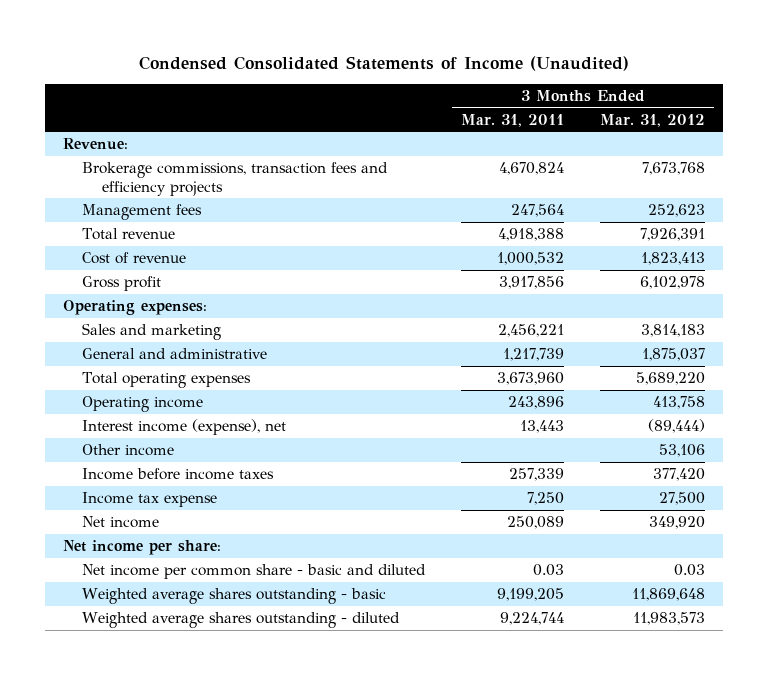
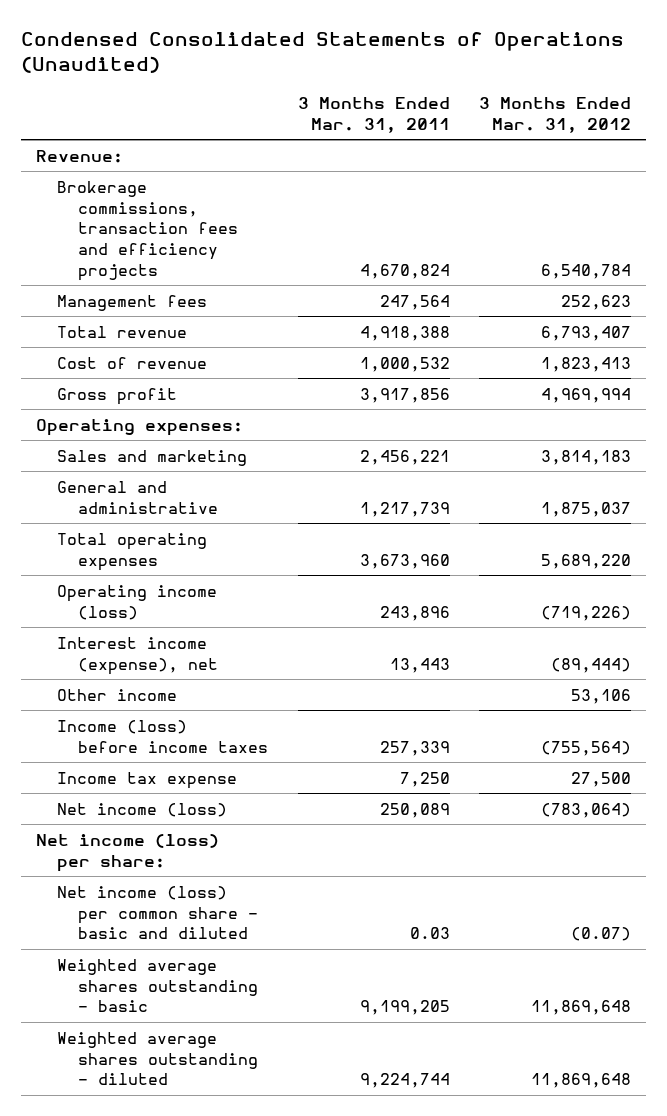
[139,55,630,71] Condensed Consolidated Statements of Income (Unaudited) -> [20,31,624,74] Condensed Consolidated Statements of Operations (Unaudited)
[642,162,706,176] 7,673,768 -> [541,264,632,280] 6,540,784
[640,228,706,242] 7,926,391 -> [541,325,632,341] 6,793,407
[640,276,706,290] 6,102,978 -> [541,387,632,403] 4,969,994
[82,396,204,413] Operating income -> [56,584,217,620] Operating income (loss)
[653,396,706,410] 413,758 -> [541,605,632,621] (719,226)
[82,468,275,481] Income before income taxes -> [56,719,269,753] Income (loss) before income taxes
[653,468,706,482] 377,420 -> [541,740,632,756] (755,564)
[82,516,160,529] Net income -> [56,802,227,817] Net income (loss)
[649,516,706,530] 349,920 -> [541,802,632,818] (783,064)
[62,540,221,556] Net income per share: -> [35,833,219,872] Net income (loss) per share:
[82,564,427,580] Net income per common share - basic and diluted -> [56,885,259,940] Net income (loss) per common share - basic and diluted
[674,564,706,577] 0.03 -> [571,927,632,942] (0.07)
[633,612,706,626] 11,983,573 -> [531,1073,632,1089] 11,869,648

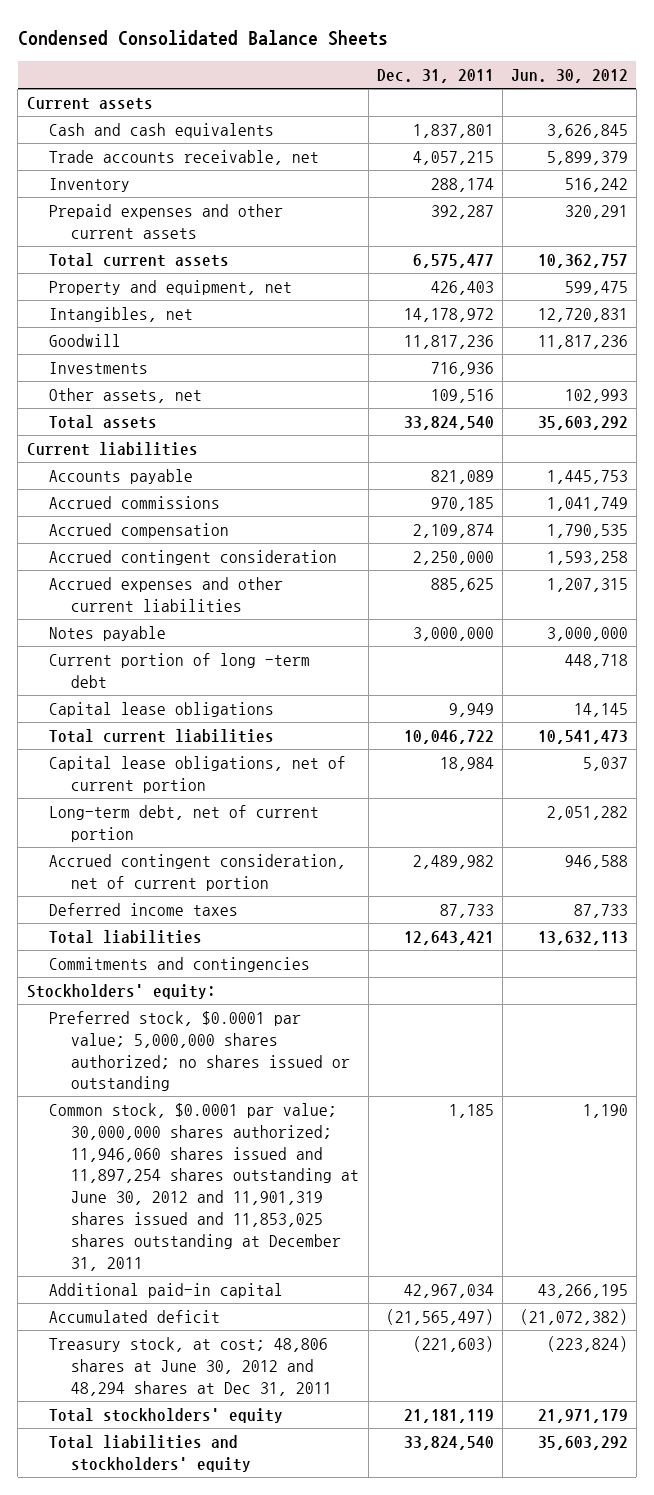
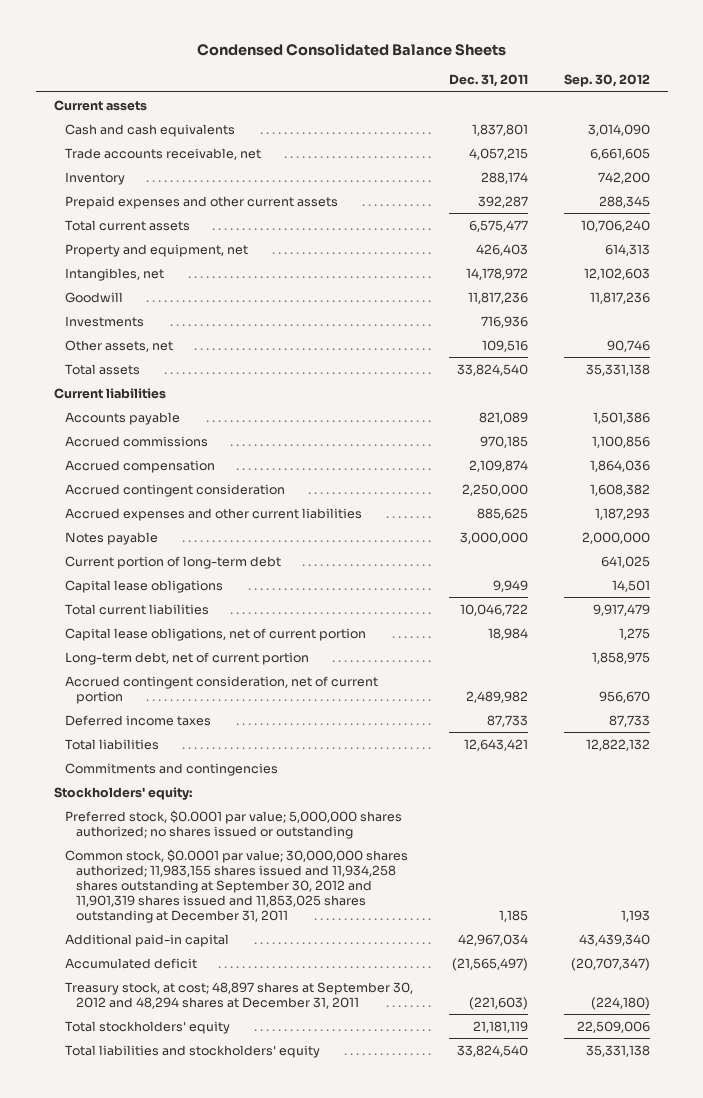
[510,69,628,84] Jun. 30, 2012 -> none
none -> [563,74,650,88] Sep. 30, 2012
[48,652,310,688] Current portion of long -term debt -> [64,555,281,569] Current portion of long-term debt
[48,1102,360,1271] Common stock, $0.0001 par value; 30,000,000 shares authorized; 11,946,060 shares issued and 11,897,254 shares outstanding at June 30, 2012 and 11,901,319 shares issued and 11,853,025 shares outstanding at December 31, 2011 -> [64,848,408,923] Common stock, $0.0001 par value; 30,000,000 shares authorized; 11,983,155 shares issued and 11,934,258 shares outstanding at September 30, 2012 and 11,901,319 shares issued and 11,853,025 shares outstanding at December 31, 2011
[48,1336,333,1396] Treasury stock, at cost; 48,806 shares at June 30, 2012 and 48,294 shares at Dec 31, 2011 -> [64,981,413,1009] Treasury stock, at cost; 48,897 shares at September 30, 2012 and 48,294 shares at December 31, 2011

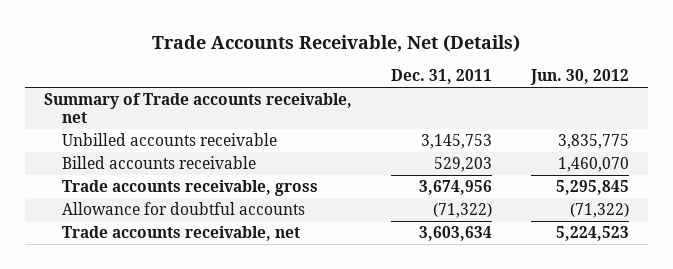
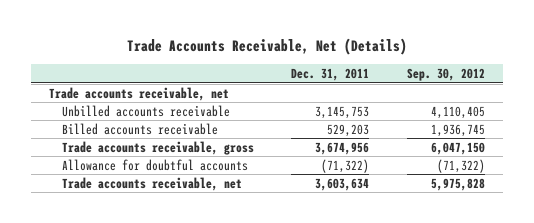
[529,69,629,86] Jun. 30, 2012 -> none
none -> [406,68,485,82] Sep. 30, 2012
[44,93,353,124] Summary of Trade accounts receivable, net -> [49,86,230,101] Trade accounts receivable, net

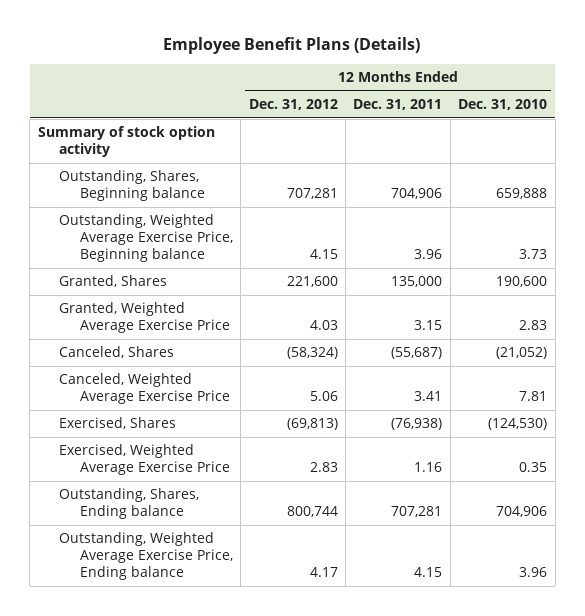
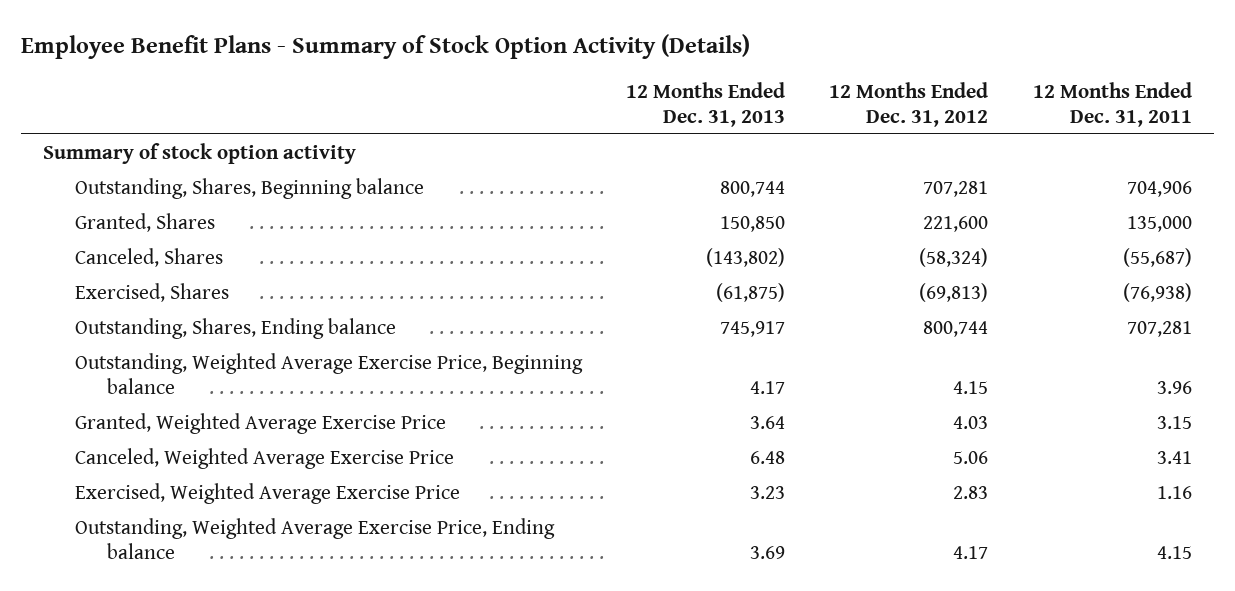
[163,37,421,55] Employee Benefit Plans (Details) -> [20,34,750,60] Employee Benefit Plans - Summary of Stock Option Activity (Details)
[458,99,548,111] Dec. 31, 2010 -> none
none -> [626,82,786,127] 12 Months Ended Dec. 31, 2013
[58,214,233,262] Outstanding, Weighted Average Exercise Price, Beginning balance -> [75,353,584,394] Outstanding, Weighted Average Exercise Price, Beginning balance
[58,302,230,334] Granted, Weighted Average Exercise Price -> [75,413,447,435] Granted, Weighted Average Exercise Price
[58,373,230,405] Canceled, Weighted Average Exercise Price -> [75,448,455,470] Canceled, Weighted Average Exercise Price
[58,444,230,476] Exercised, Weighted Average Exercise Price -> [75,483,461,505] Exercised, Weighted Average Exercise Price

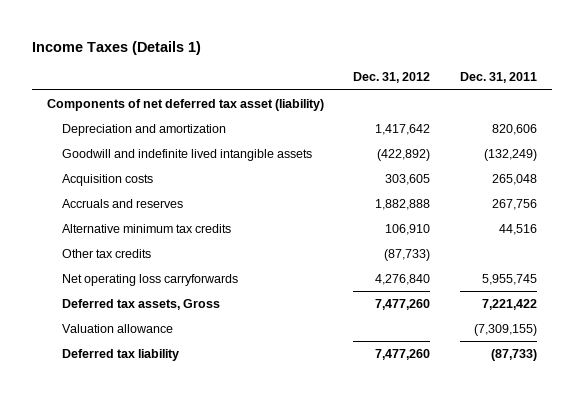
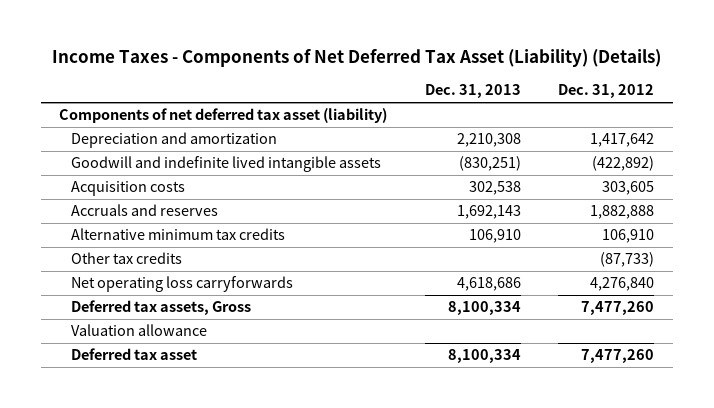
[32,40,202,55] Income Taxes (Details 1) -> [51,49,661,68] Income Taxes - Components of Net Deferred Tax Asset (Liability) (Details)
[459,72,537,84] Dec. 31, 2011 -> none
none -> [424,84,521,99] Dec. 31, 2013
[62,348,180,361] Deferred tax liability -> [71,348,198,361] Deferred tax asset

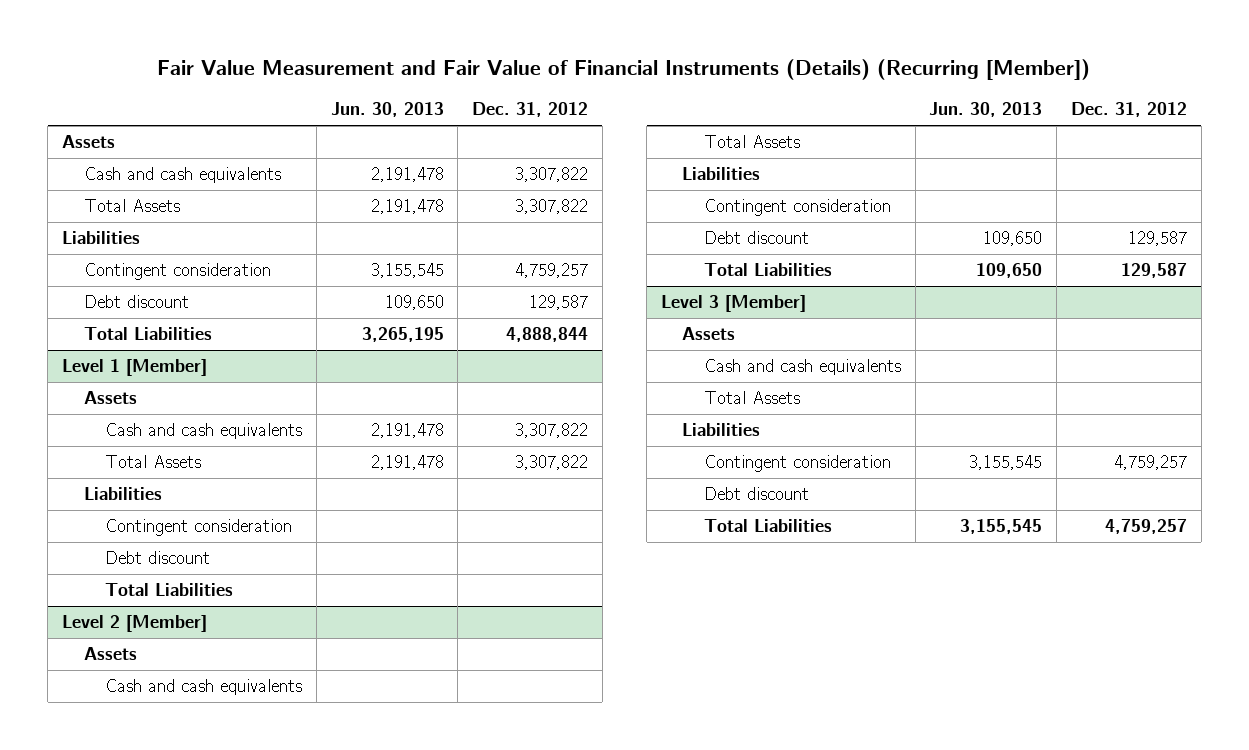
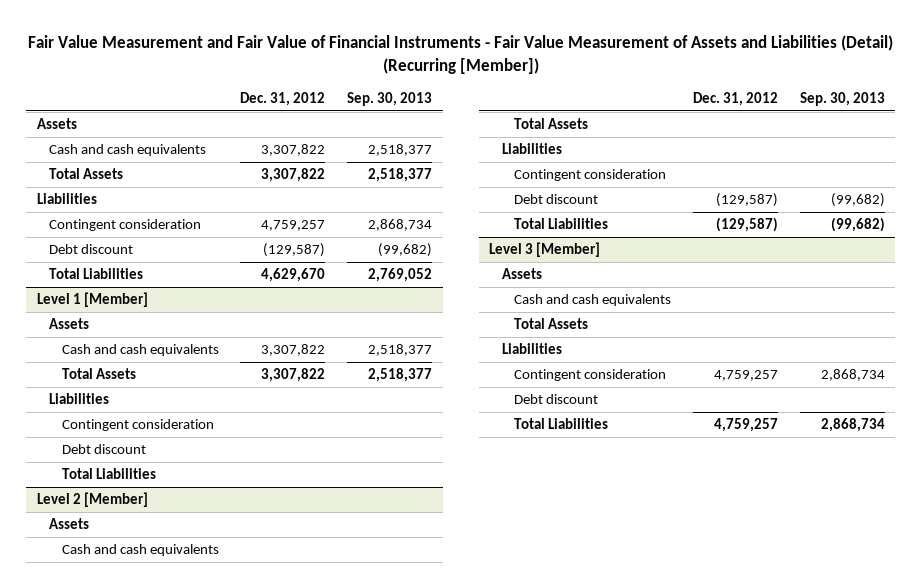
[157,59,1091,81] Fair Value Measurement and Fair Value of Financial Instruments (Details) (Recurring [Member]) -> [27,35,893,74] Fair Value Measurement and Fair Value of Financial Instruments - Fair Value Measurement of Assets and Liabilities (Detail) (Recurring [Member])
[330,102,444,118] Jun. 30, 2013 -> none
none -> [346,91,432,106] Sep. 30, 2013
[529,295,589,311] 129,587 -> [263,243,326,258] (129,587)
[506,327,589,343] 4,888,844 -> [261,268,326,283] 4,629,670
[1127,231,1187,247] 129,587 -> [715,193,778,208] (129,587)
[1120,263,1187,279] 129,587 -> [715,217,778,233] (129,587)

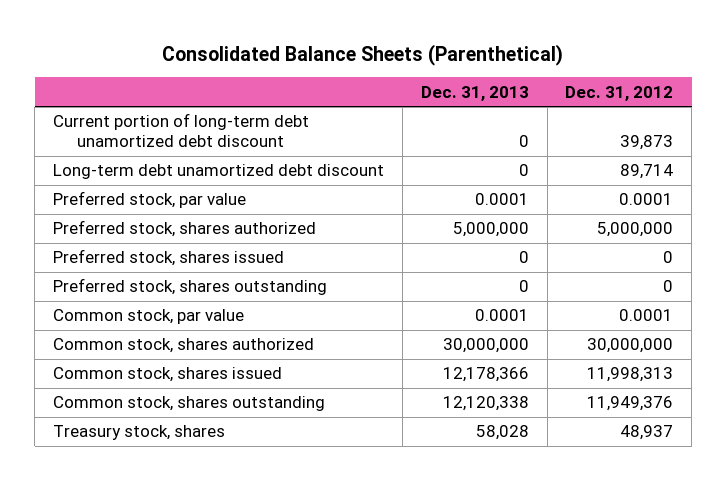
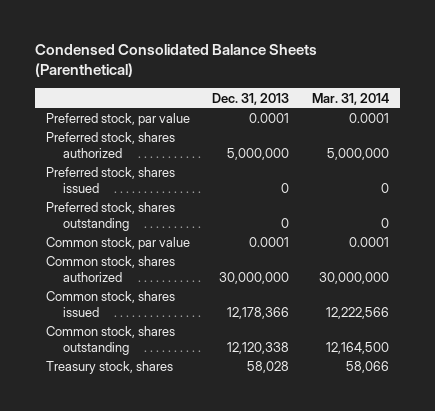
[162,43,564,66] Consolidated Balance Sheets (Parenthetical) -> [35,44,318,78] Condensed Consolidated Balance Sheets (Parenthetical)
[565,85,674,101] Dec. 31, 2012 -> none
none -> [311,92,389,105] Mar. 31, 2014
[53,113,310,148] Current portion of long-term debt unamortized debt discount -> none
[53,164,385,180] Long-term debt unamortized debt discount -> none

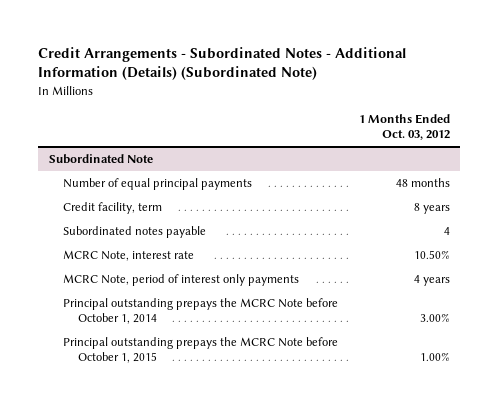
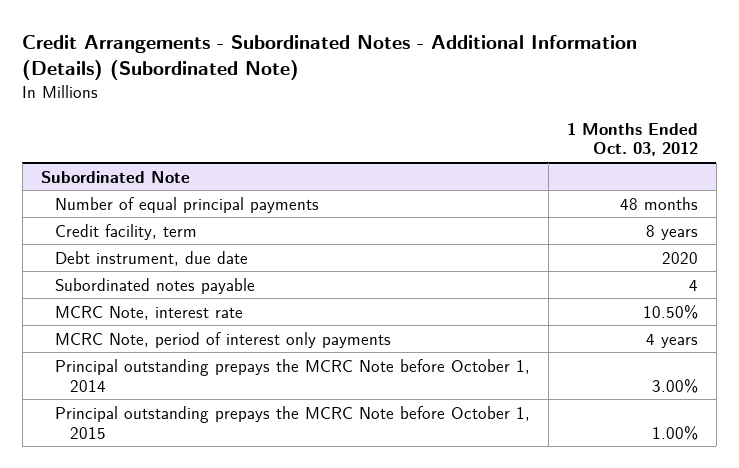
none -> [55,250,249,266] Debt instrument, due date

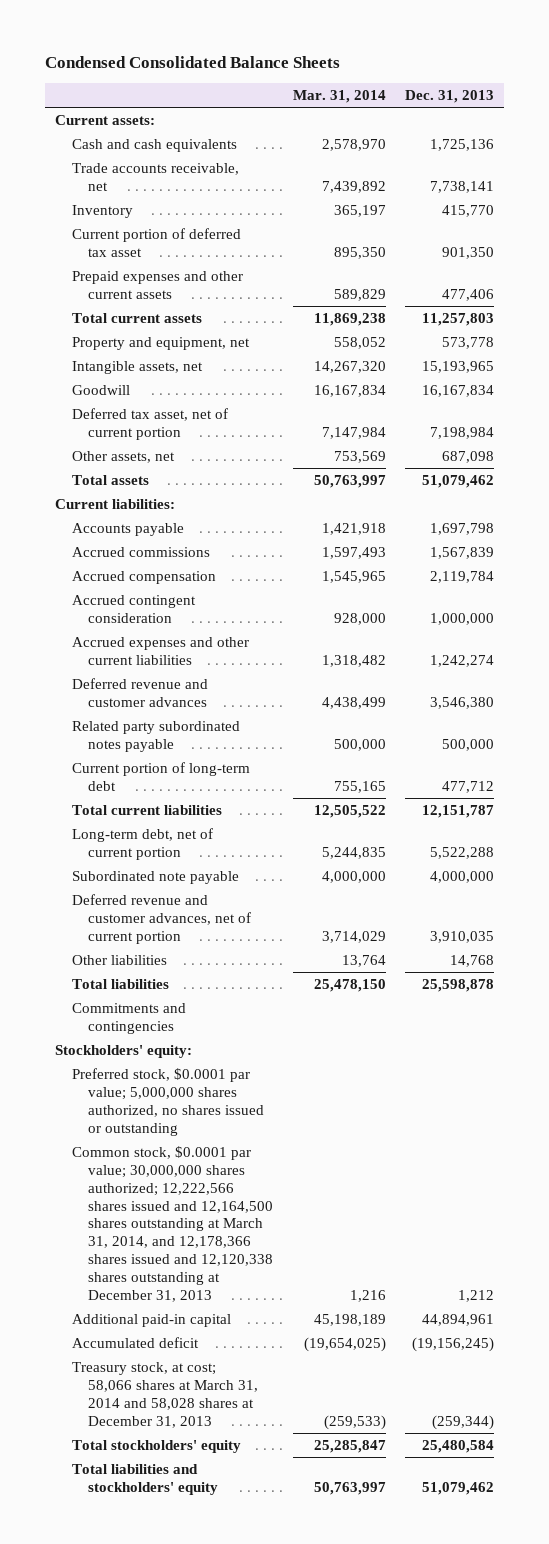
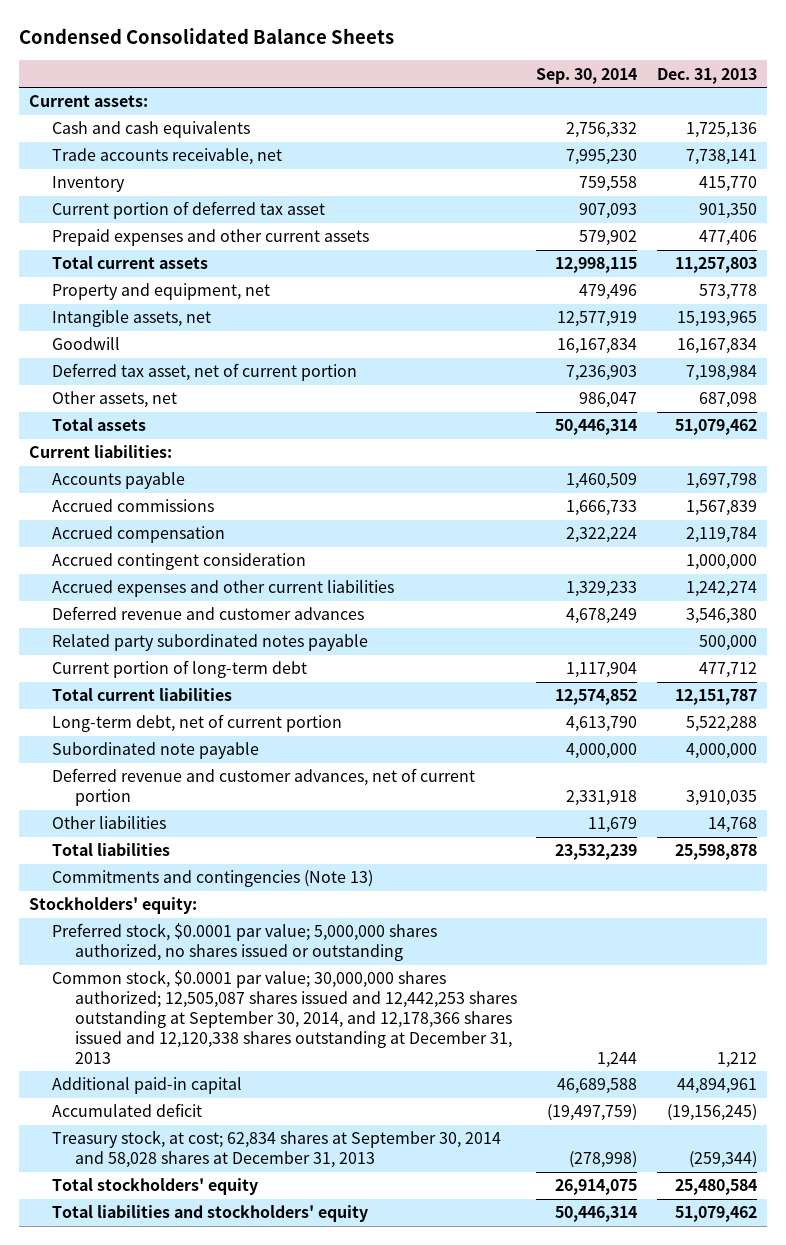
[292,89,386,103] Mar. 31, 2014 -> none
none -> [536,67,638,84] Sep. 30, 2014
[71,1002,186,1034] Commitments and contingencies -> [51,870,373,888] Commitments and contingencies (Note 13)
[71,1145,273,1303] Common stock, $0.0001 par value; 30,000,000 shares authorized; 12,222,566 shares issued and 12,164,500 shares outstanding at March 31, 2014, and 12,178,366 shares issued and 12,120,338 shares outstanding at December 31, 2013 -> [51,970,517,1064] Common stock, $0.0001 par value; 30,000,000 shares authorized; 12,505,087 shares issued and 12,442,253 shares outstanding at September 30, 2014, and 12,178,366 shares issued and 12,120,338 shares outstanding at December 31, 2013
[71,1361,258,1428] Treasury stock, at cost; 58,066 shares at March 31, 2014 and 58,028 shares at December 31, 2013 -> [51,1130,501,1169] Treasury stock, at cost; 62,834 shares at September 30, 2014 and 58,028 shares at December 31, 2013

